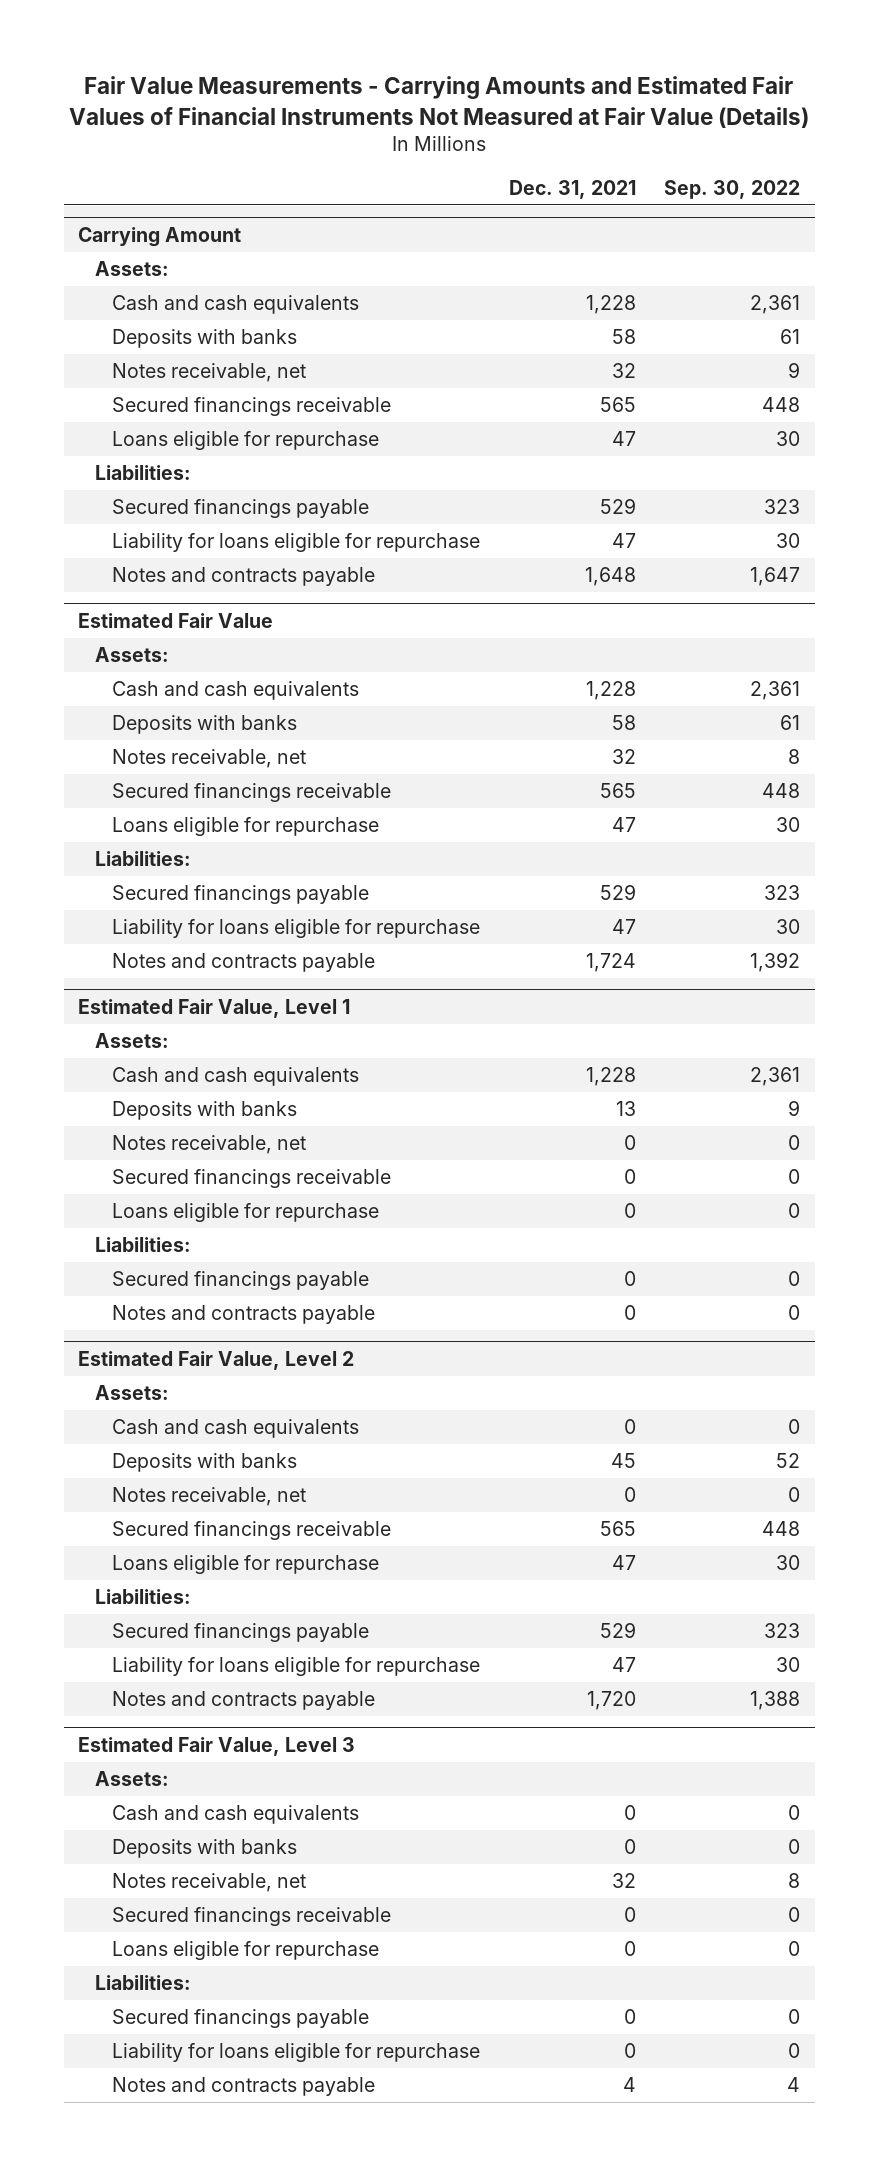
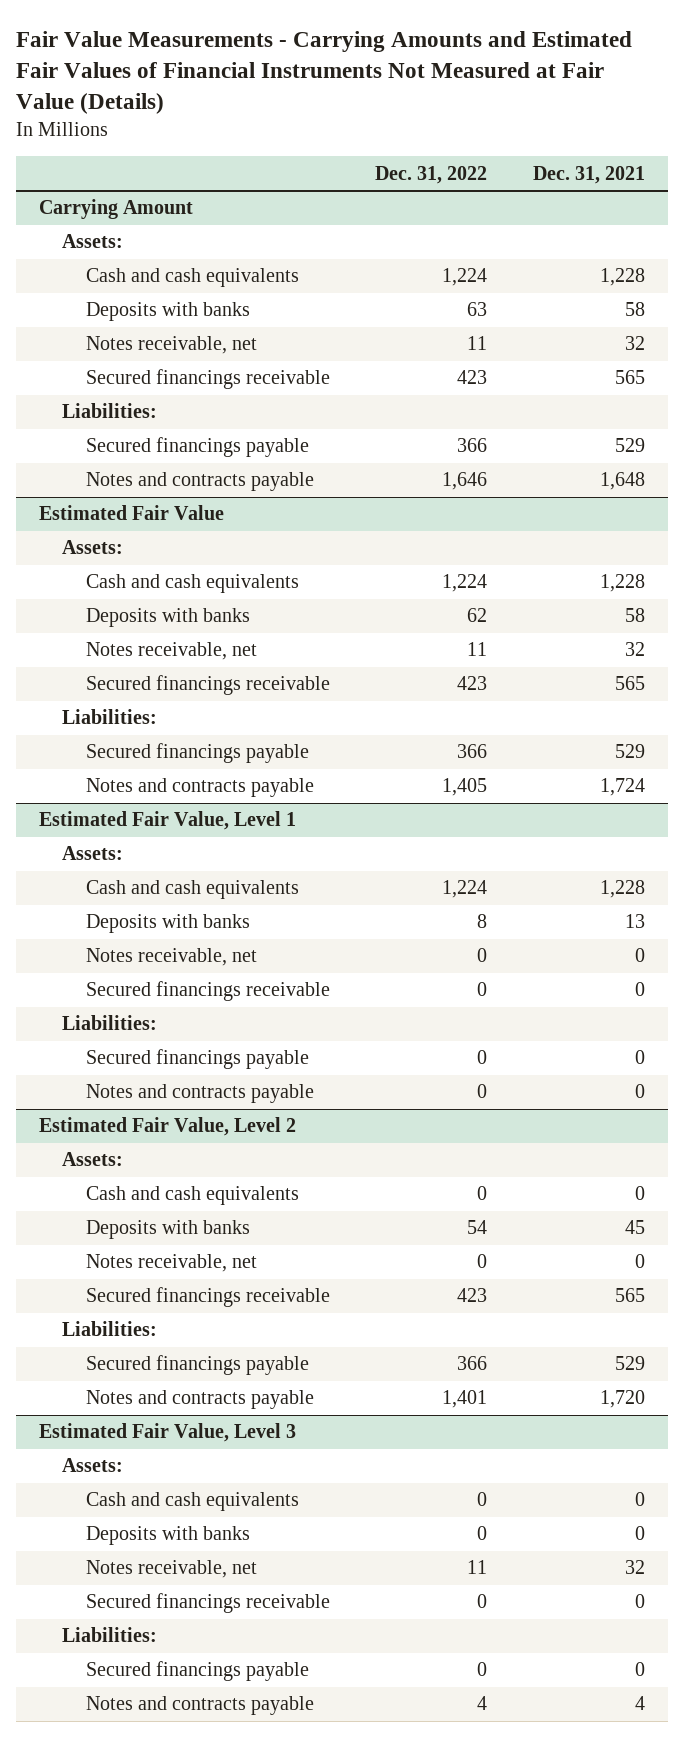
[664,179,801,199] Sep. 30, 2022 -> none
none -> [375,165,488,184] Dec. 31, 2022
[112,431,380,451] Loans eligible for repurchase -> none
[112,533,481,553] Liability for loans eligible for repurchase -> none
[112,817,380,837] Loans eligible for repurchase -> none
[112,919,481,939] Liability for loans eligible for repurchase -> none
[112,1203,380,1223] Loans eligible for repurchase -> none
[112,1555,380,1575] Loans eligible for repurchase -> none
[112,1657,481,1677] Liability for loans eligible for repurchase -> none
[112,1941,380,1961] Loans eligible for repurchase -> none
[112,2043,481,2063] Liability for loans eligible for repurchase -> none

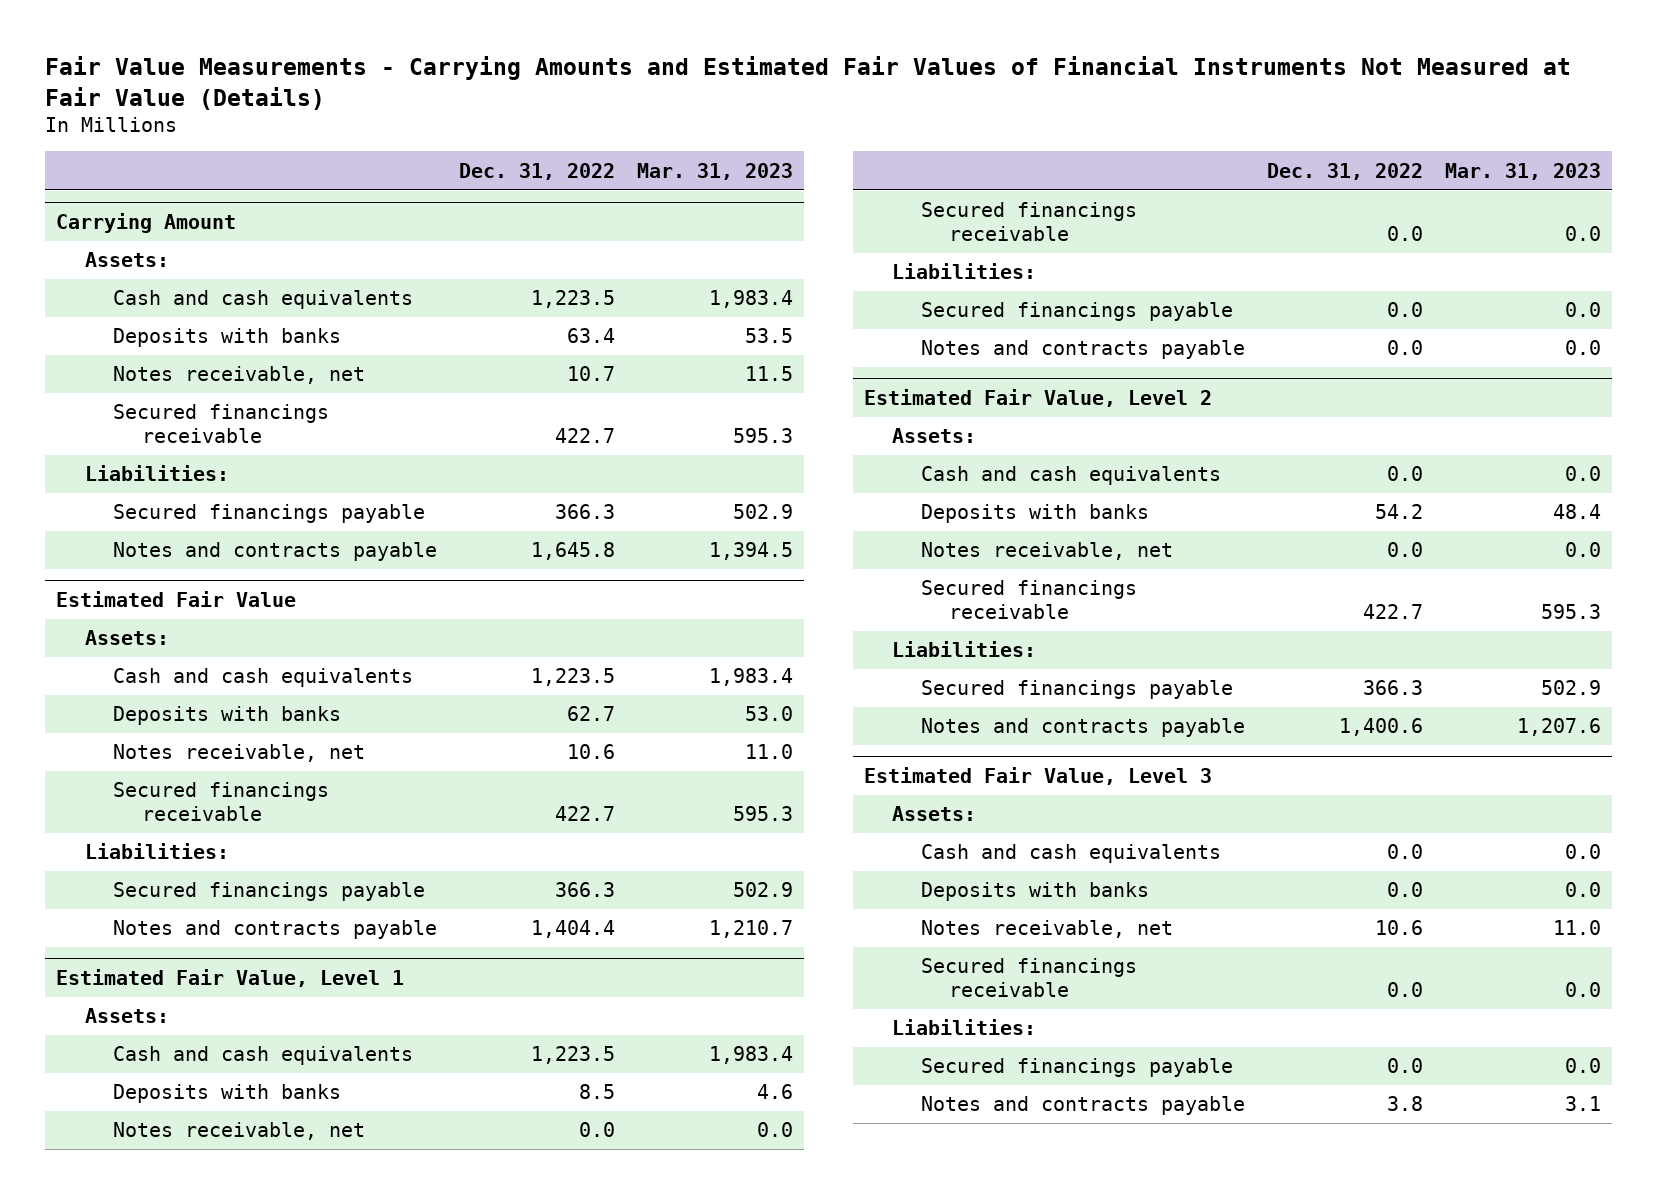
[532,165,645,184] Dec. 31, 2021 -> none
none -> [637,162,794,180] Mar. 31, 2023
[442,268,488,287] 1,224 -> [531,290,616,309] 1,223.5
[467,302,488,317] 63 -> [567,328,616,344] 63.4
[467,336,488,351] 11 -> [567,366,616,382] 10.7
[457,370,488,385] 423 -> [555,427,616,443] 422.7
[457,438,488,453] 366 -> [555,504,616,520] 366.3
[442,472,488,491] 1,646 -> [531,542,616,561] 1,645.8
[442,574,488,593] 1,224 -> [531,668,616,687] 1,223.5
[467,608,488,623] 62 -> [567,706,616,722] 62.7
[467,642,488,657] 11 -> [567,744,616,760] 10.6
[457,676,488,691] 423 -> [555,805,616,821] 422.7
[457,744,488,759] 366 -> [555,882,616,898] 366.3
[442,778,488,797] 1,405 -> [531,920,616,939] 1,404.4
[442,880,488,899] 1,224 -> [531,1046,616,1065] 1,223.5
[477,914,488,929] 8 -> [579,1084,616,1100] 8.5
[477,948,488,963] 0 -> [579,1122,616,1138] 0.0
[477,982,488,997] 0 -> [1386,225,1423,241] 0.0
[477,1050,488,1065] 0 -> [1386,302,1423,318] 0.0
[477,1084,488,1099] 0 -> [1386,340,1423,356] 0.0
[477,1186,488,1201] 0 -> [1386,466,1423,482] 0.0
[467,1220,488,1235] 54 -> [1374,504,1423,520] 54.2
[477,1254,488,1269] 0 -> [1386,542,1423,558] 0.0
[457,1288,488,1303] 423 -> [1362,603,1423,619] 422.7
[457,1356,488,1371] 366 -> [1362,680,1423,696] 366.3
[442,1390,488,1409] 1,401 -> [1338,718,1423,737] 1,400.6
[477,1492,488,1507] 0 -> [1386,844,1423,860] 0.0
[477,1526,488,1541] 0 -> [1386,882,1423,898] 0.0
[467,1560,488,1575] 11 -> [1374,920,1423,936] 10.6
[477,1594,488,1609] 0 -> [1386,981,1423,997] 0.0
[477,1662,488,1677] 0 -> [1386,1058,1423,1074] 0.0
[477,1696,488,1711] 4 -> [1386,1096,1423,1112] 3.8

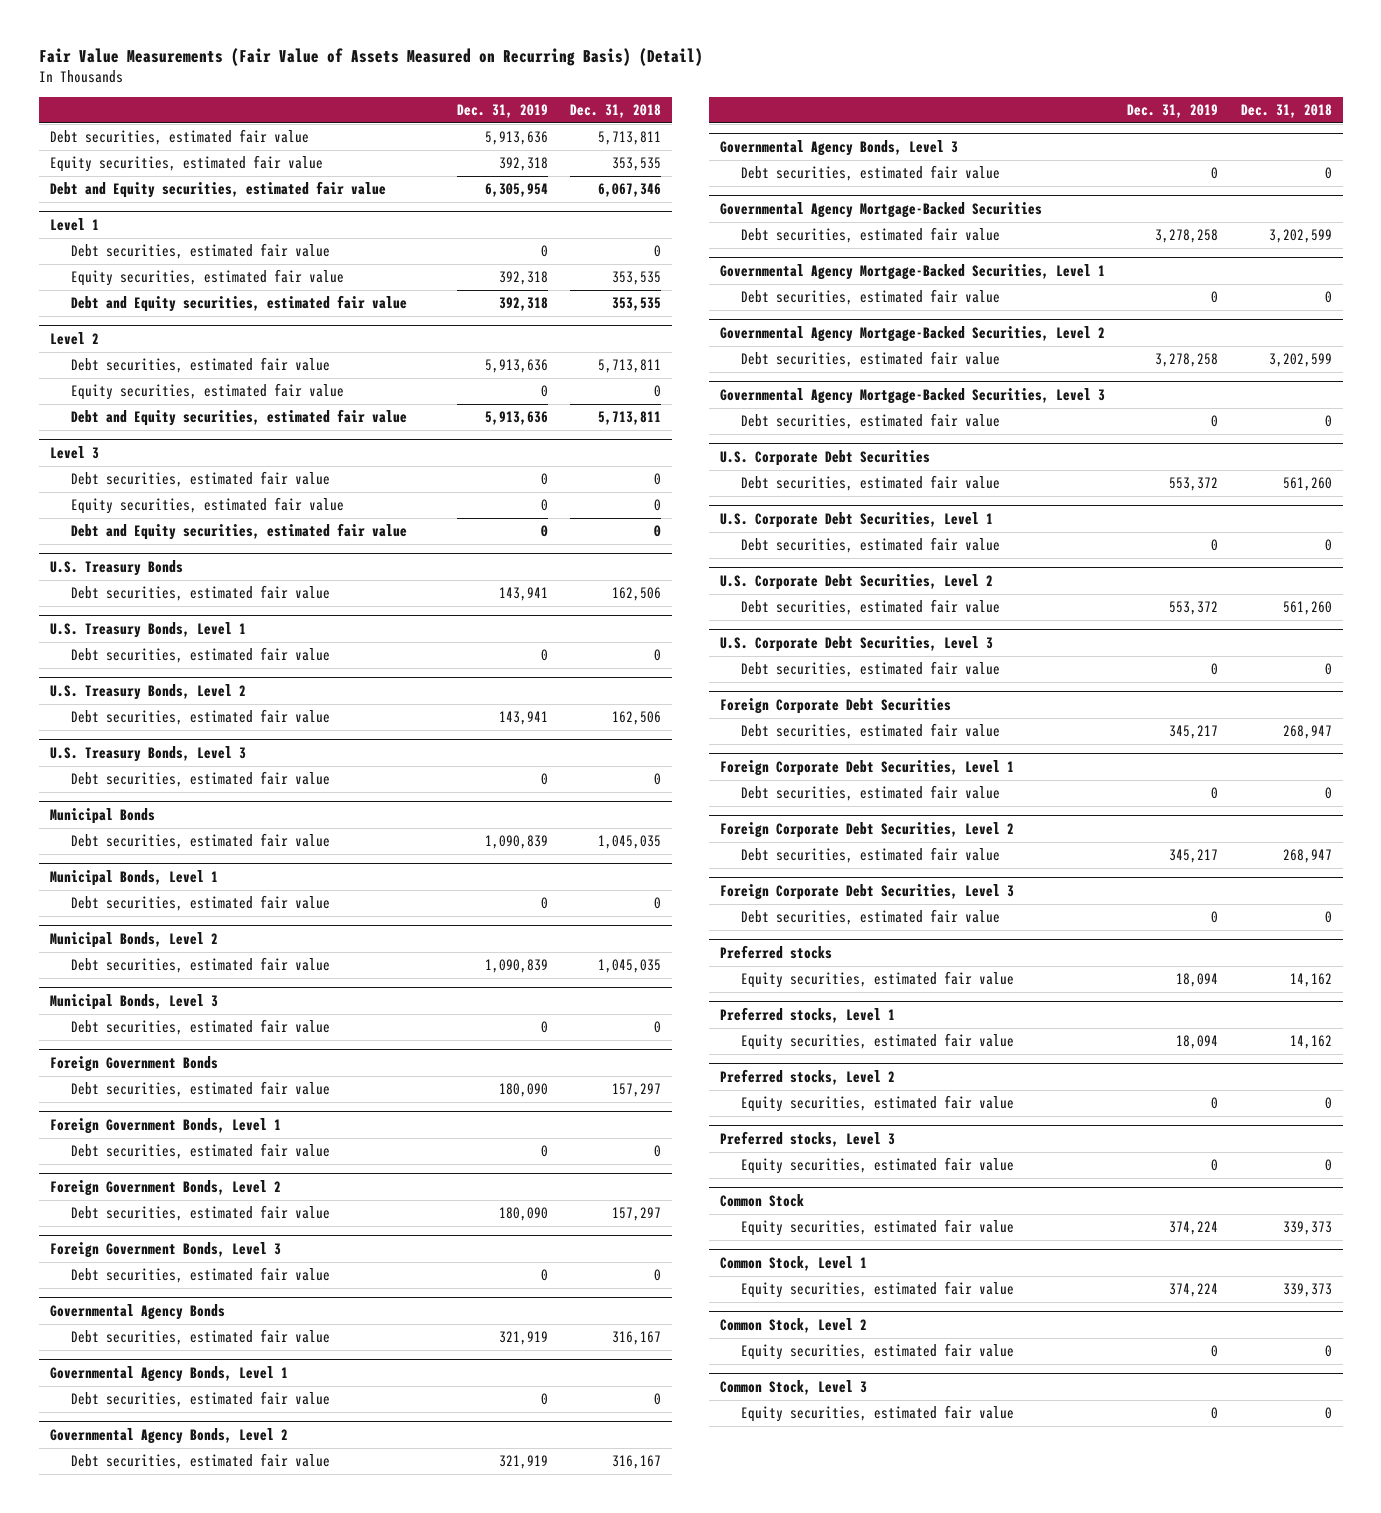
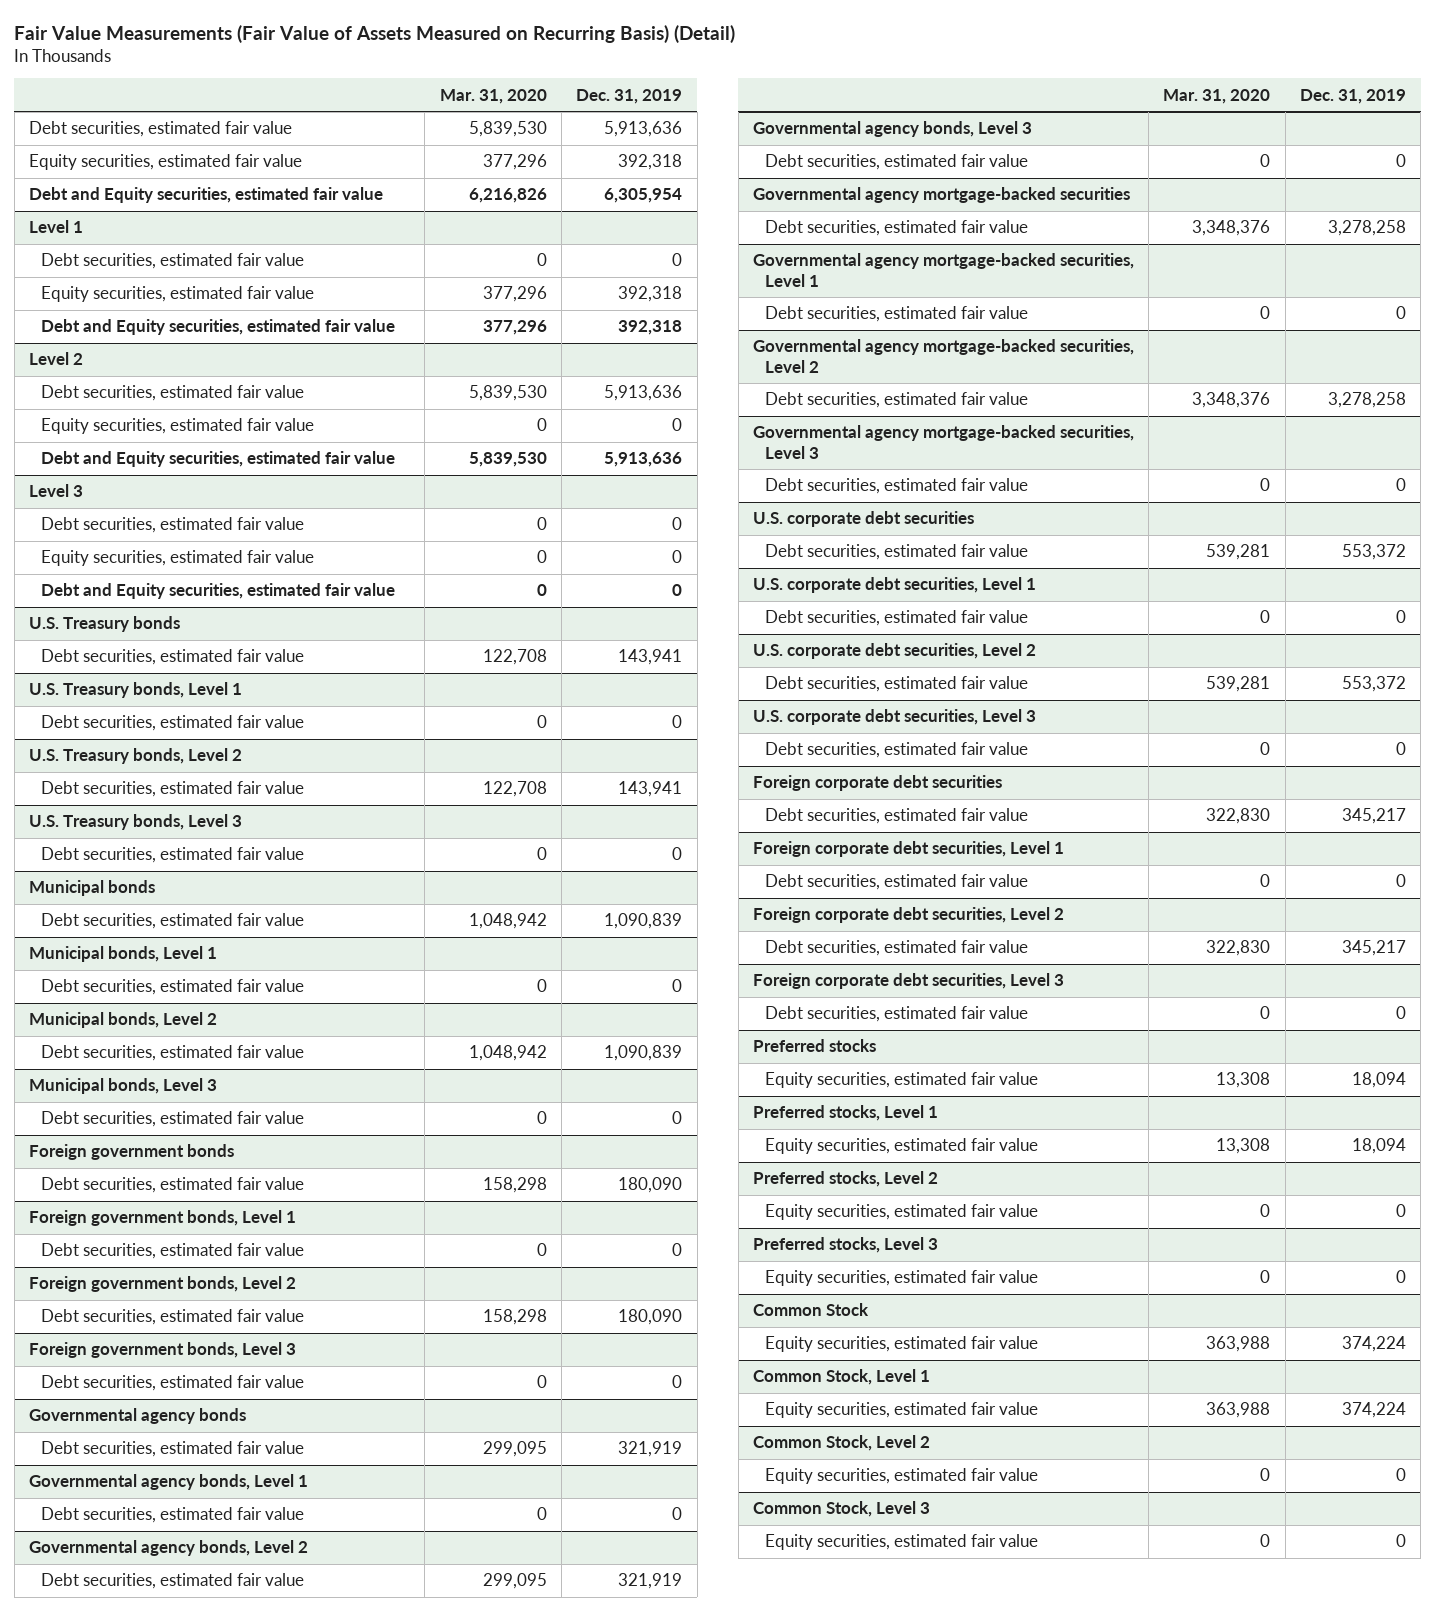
[569,103,661,118] Dec. 31, 2018 -> none
none -> [439,88,547,104] Mar. 31, 2020
[49,559,183,576] U.S. Treasury Bonds -> [29,616,181,633] U.S. Treasury bonds
[49,621,246,638] U.S. Treasury Bonds, Level 1 -> [29,682,243,699] U.S. Treasury bonds, Level 1
[49,683,246,700] U.S. Treasury Bonds, Level 2 -> [29,748,243,765] U.S. Treasury bonds, Level 2
[49,745,246,762] U.S. Treasury Bonds, Level 3 -> [29,814,243,831] U.S. Treasury bonds, Level 3
[49,807,155,824] Municipal Bonds -> [29,880,156,897] Municipal bonds
[49,869,218,886] Municipal Bonds, Level 1 -> [29,946,218,963] Municipal bonds, Level 1
[49,931,218,948] Municipal Bonds, Level 2 -> [29,1012,218,1029] Municipal bonds, Level 2
[49,993,218,1010] Municipal Bonds, Level 3 -> [29,1078,218,1095] Municipal bonds, Level 3
[49,1055,218,1072] Foreign Government Bonds -> [29,1144,235,1161] Foreign government bonds
[49,1117,281,1134] Foreign Government Bonds, Level 1 -> [29,1210,297,1227] Foreign government bonds, Level 1
[49,1179,281,1196] Foreign Government Bonds, Level 2 -> [29,1276,297,1293] Foreign government bonds, Level 2
[49,1241,281,1258] Foreign Government Bonds, Level 3 -> [29,1342,297,1359] Foreign government bonds, Level 3
[49,1303,225,1320] Governmental Agency Bonds -> [29,1408,247,1425] Governmental agency bonds
[49,1365,288,1382] Governmental Agency Bonds, Level 1 -> [29,1474,309,1491] Governmental agency bonds, Level 1
[49,1427,288,1444] Governmental Agency Bonds, Level 2 -> [29,1540,309,1557] Governmental agency bonds, Level 2
[720,139,959,156] Governmental Agency Bonds, Level 3 -> [752,121,1032,138] Governmental agency bonds, Level 3
[720,201,1043,218] Governmental Agency Mortgage-Backed Securities -> [752,187,1130,204] Governmental agency mortgage-backed securities
[720,263,1106,280] Governmental Agency Mortgage-Backed Securities, Level 1 -> [752,253,1134,287] Governmental agency mortgage-backed securities, Level 1
[720,325,1106,342] Governmental Agency Mortgage-Backed Securities, Level 2 -> [752,339,1134,373] Governmental agency mortgage-backed securities, Level 2
[720,387,1106,404] Governmental Agency Mortgage-Backed Securities, Level 3 -> [752,425,1134,459] Governmental agency mortgage-backed securities, Level 3
[720,449,931,466] U.S. Corporate Debt Securities -> [752,511,974,528] U.S. corporate debt securities
[720,511,994,528] U.S. Corporate Debt Securities, Level 1 -> [752,577,1036,594] U.S. corporate debt securities, Level 1
[720,573,994,590] U.S. Corporate Debt Securities, Level 2 -> [752,643,1036,660] U.S. corporate debt securities, Level 2
[720,635,994,652] U.S. Corporate Debt Securities, Level 3 -> [752,709,1036,726] U.S. corporate debt securities, Level 3
[720,697,952,714] Foreign Corporate Debt Securities -> [752,775,1002,792] Foreign corporate debt securities
[720,759,1015,776] Foreign Corporate Debt Securities, Level 1 -> [752,841,1064,858] Foreign corporate debt securities, Level 1
[720,821,1015,838] Foreign Corporate Debt Securities, Level 2 -> [752,907,1064,924] Foreign corporate debt securities, Level 2
[720,883,1015,900] Foreign Corporate Debt Securities, Level 3 -> [752,973,1064,990] Foreign corporate debt securities, Level 3

